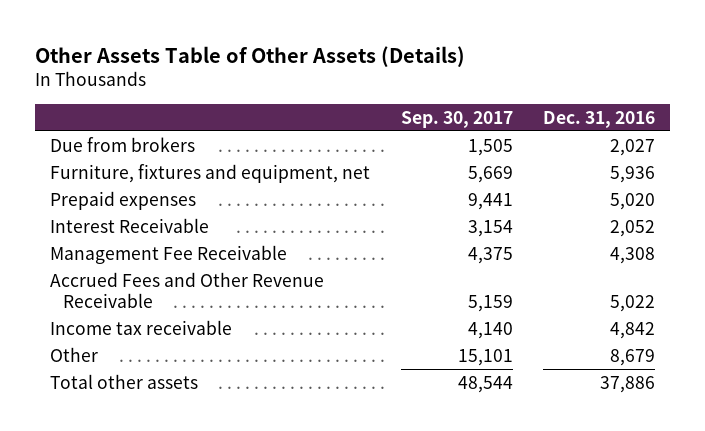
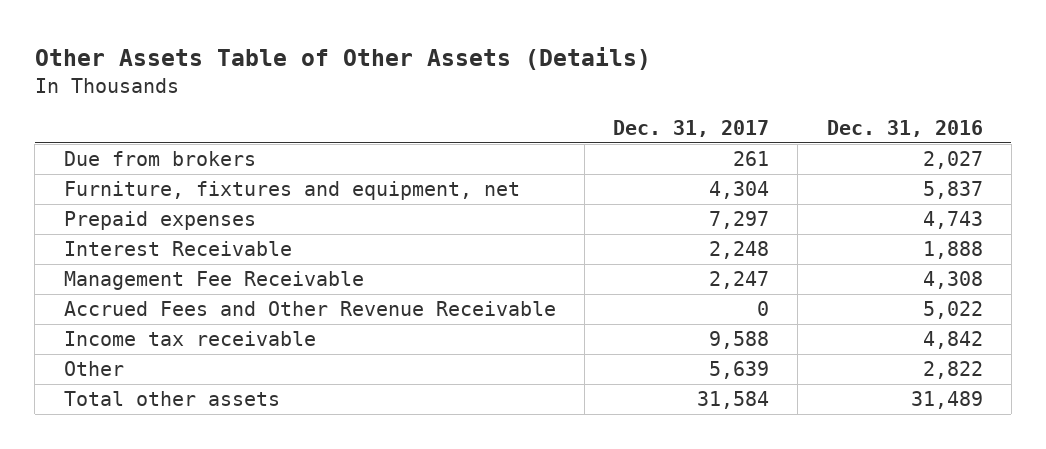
[400,110,513,128] Sep. 30, 2017 -> none
none -> [613,119,770,137] Dec. 31, 2017
[609,165,655,183] 5,936 -> [922,181,983,200] 5,837
[609,192,655,210] 5,020 -> [922,211,983,230] 4,743
[609,219,655,237] 2,052 -> [922,241,983,260] 1,888
[609,348,655,366] 8,679 -> [922,361,983,380] 2,822
[599,375,655,393] 37,886 -> [910,391,983,410] 31,489

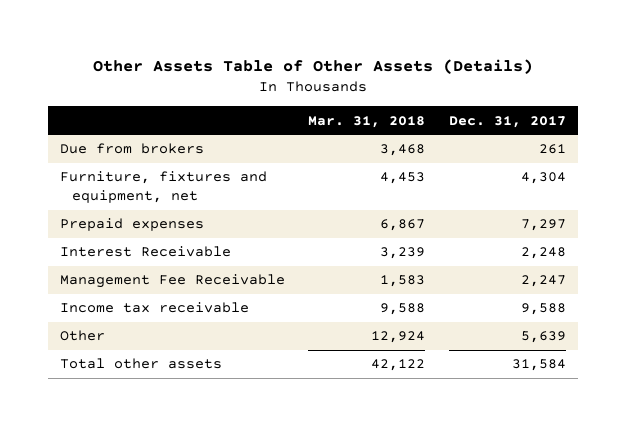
[826,119,983,137] Dec. 31, 2016 -> none
none -> [308,115,426,128] Mar. 31, 2018
[63,301,556,317] Accrued Fees and Other Revenue Receivable -> none

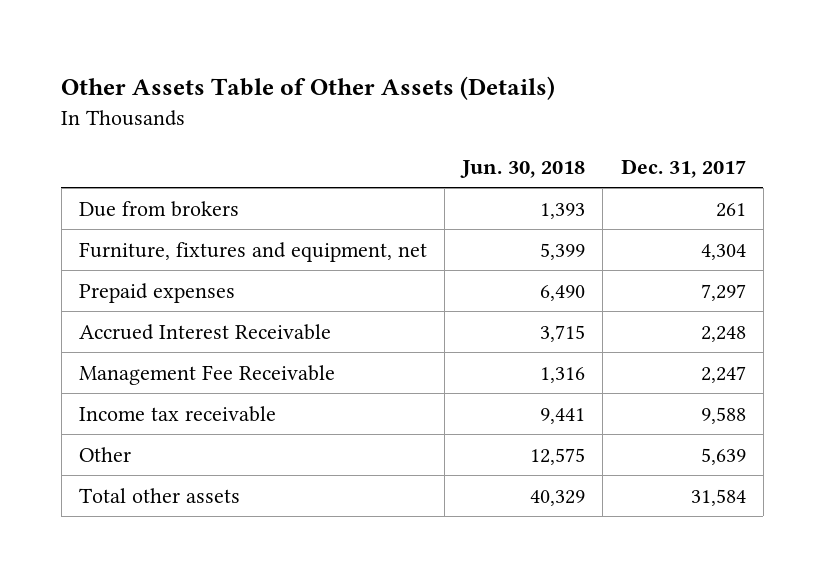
[308,115,426,128] Mar. 31, 2018 -> none
none -> [460,159,586,178] Jun. 30, 2018
[59,246,231,258] Interest Receivable -> [79,323,332,340] Accrued Interest Receivable

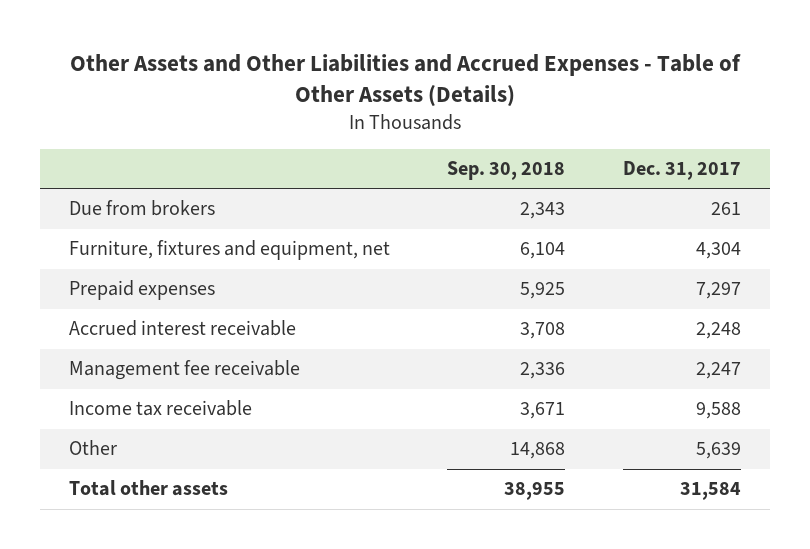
[61,76,556,101] Other Assets Table of Other Assets (Details) -> [69,54,741,108] Other Assets and Other Liabilities and Accrued Expenses - Table of Other Assets (Details)
[460,159,586,178] Jun. 30, 2018 -> none
none -> [447,161,566,181] Sep. 30, 2018
[79,323,332,340] Accrued Interest Receivable -> [69,320,297,337] Accrued interest receivable
[79,364,336,385] Management Fee Receivable -> [69,360,301,381] Management fee receivable

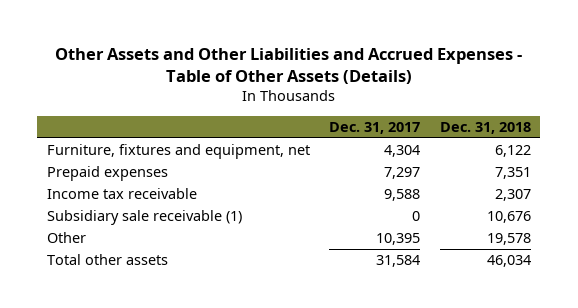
[447,161,566,181] Sep. 30, 2018 -> none
none -> [439,121,531,134] Dec. 31, 2018
[69,200,216,217] Due from brokers -> none
[69,320,297,337] Accrued interest receivable -> none
[69,360,301,381] Management fee receivable -> none
none -> [47,210,243,226] Subsidiary sale receivable (1)
[695,442,741,460] 5,639 -> [376,233,421,246] 10,395

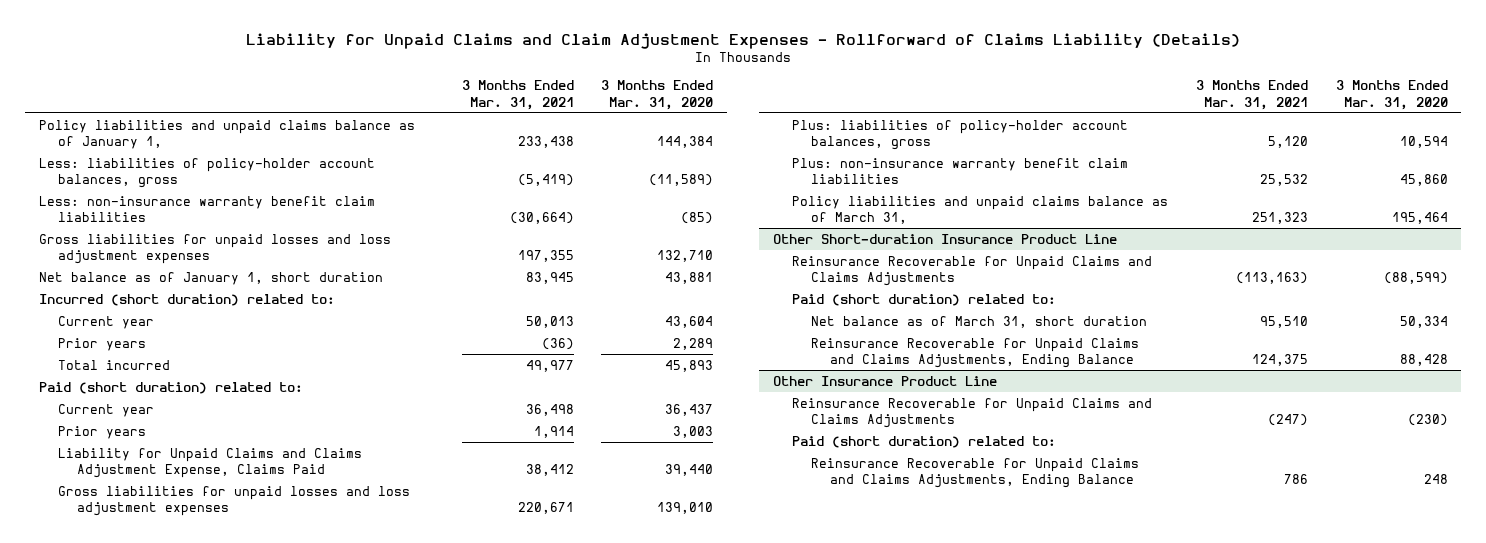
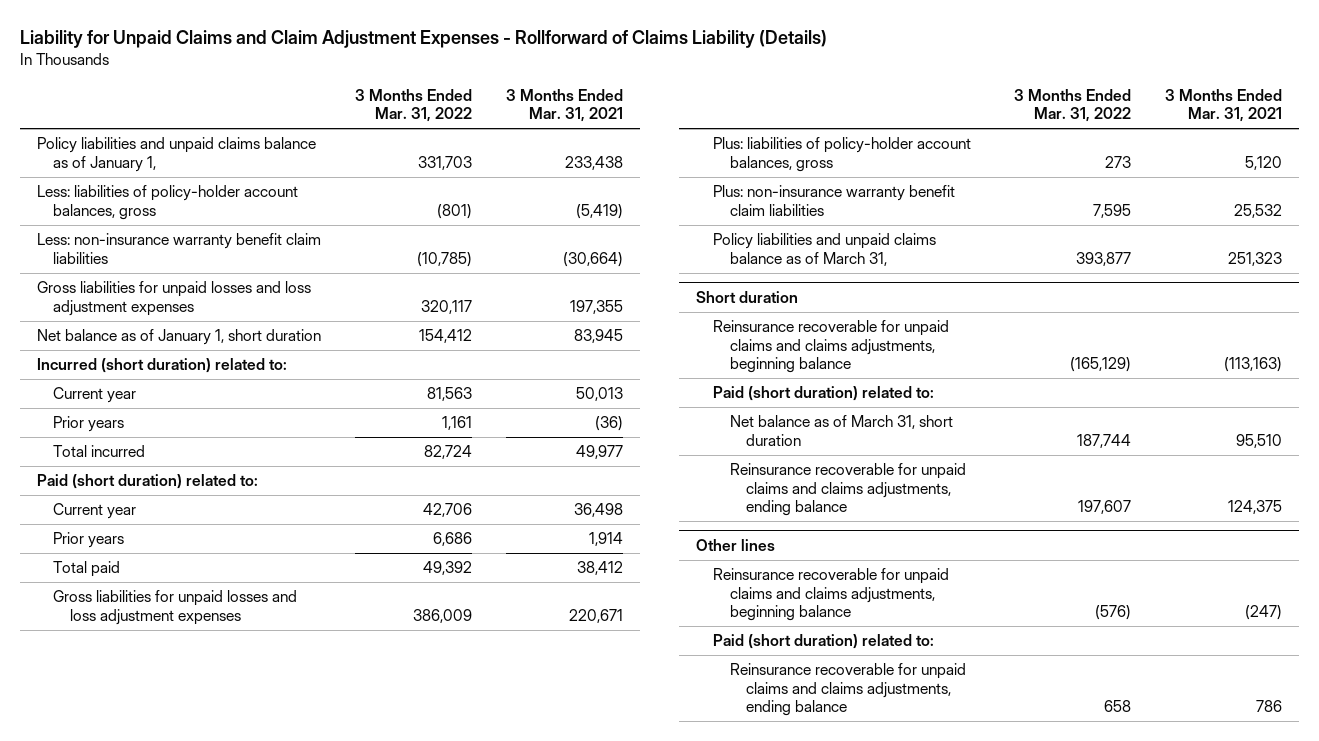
[601,80,714,110] 3 Months Ended Mar. 31, 2020 -> none
none -> [354,88,472,123] 3 Months Ended Mar. 31, 2022
[57,447,362,479] Liability for Unpaid Claims and Claims Adjustment Expense, Claims Paid -> [53,561,121,578] Total paid
[772,233,1117,244] Other Short-duration Insurance Product Line -> [695,290,798,303] Short duration
[791,255,1152,287] Reinsurance Recoverable for Unpaid Claims and Claims Adjustments -> [712,320,949,374] Reinsurance recoverable for unpaid claims and claims adjustments, beginning balance
[811,337,1140,369] Reinsurance Recoverable for Unpaid Claims and Claims Adjustments, Ending Balance -> [729,463,966,517] Reinsurance recoverable for unpaid claims and claims adjustments, ending balance
[772,375,997,386] Other Insurance Product Line -> [695,538,775,551] Other lines
[791,397,1152,429] Reinsurance Recoverable for Unpaid Claims and Claims Adjustments -> [712,568,949,622] Reinsurance recoverable for unpaid claims and claims adjustments, beginning balance
[811,457,1140,489] Reinsurance Recoverable for Unpaid Claims and Claims Adjustments, Ending Balance -> [729,663,966,717] Reinsurance recoverable for unpaid claims and claims adjustments, ending balance

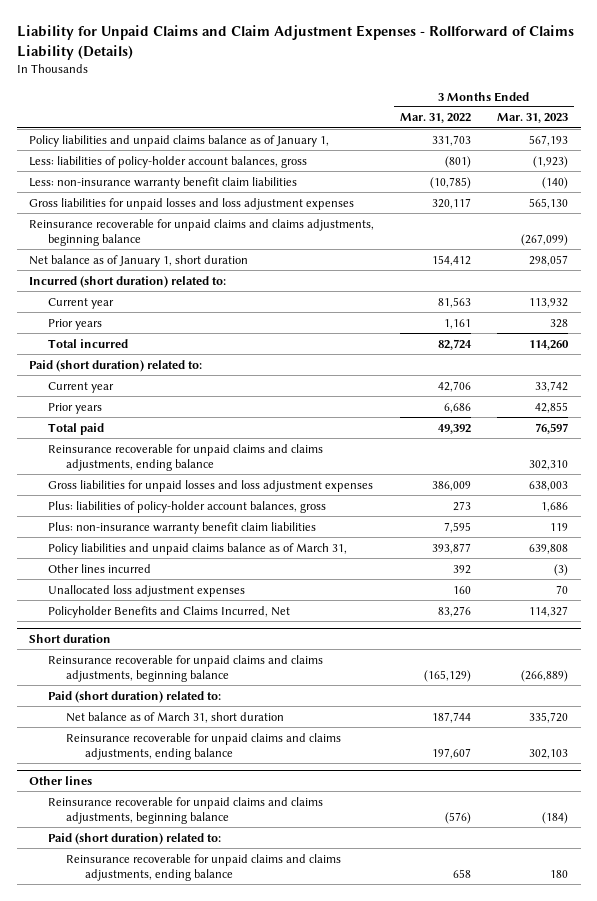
[505,88,623,123] 3 Months Ended Mar. 31, 2021 -> none
none -> [496,113,568,124] Mar. 31, 2023
none -> [29,218,375,246] Reinsurance recoverable for unpaid claims and claims adjustments, beginning balance
none -> [47,443,323,471] Reinsurance recoverable for unpaid claims and claims adjustments, ending balance
none -> [47,563,151,573] Other lines incurred
none -> [47,584,245,597] Unallocated loss adjustment expenses
none -> [47,605,290,618] Policyholder Benefits and Claims Incurred, Net

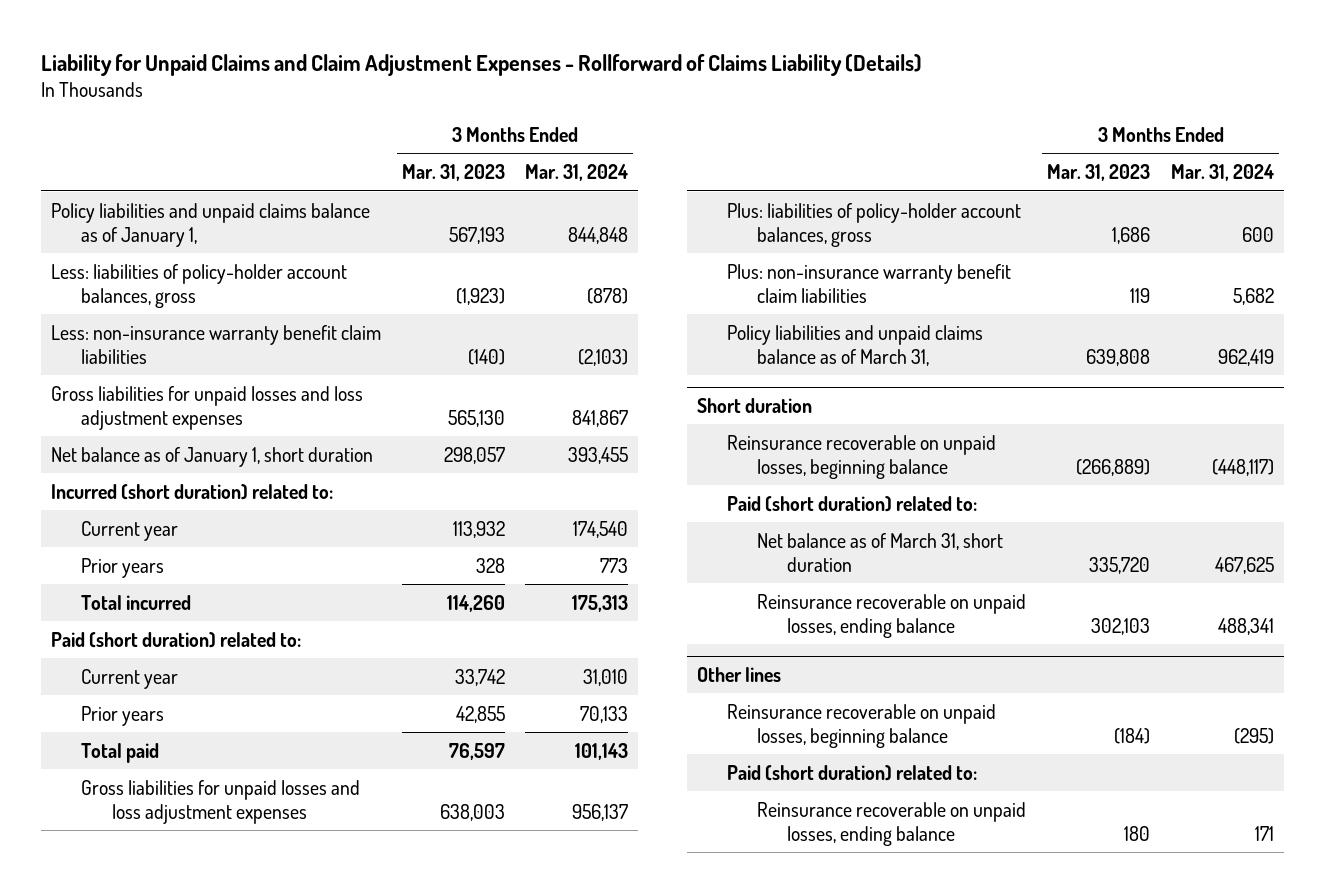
[400,113,472,124] Mar. 31, 2022 -> none
none -> [525,164,629,182] Mar. 31, 2024
[29,218,375,246] Reinsurance recoverable for unpaid claims and claims adjustments, beginning balance -> none
[47,443,323,471] Reinsurance recoverable for unpaid claims and claims adjustments, ending balance -> none
[47,563,151,573] Other lines incurred -> none
[47,584,245,597] Unallocated loss adjustment expenses -> none
[47,605,290,618] Policyholder Benefits and Claims Incurred, Net -> none
[47,654,323,682] Reinsurance recoverable for unpaid claims and claims adjustments, beginning balance -> [727,434,997,479] Reinsurance recoverable on unpaid losses, beginning balance
[66,732,342,760] Reinsurance recoverable for unpaid claims and claims adjustments, ending balance -> [757,593,1027,638] Reinsurance recoverable on unpaid losses, ending balance
[47,796,323,824] Reinsurance recoverable for unpaid claims and claims adjustments, beginning balance -> [727,703,997,748] Reinsurance recoverable on unpaid losses, beginning balance
[66,853,342,881] Reinsurance recoverable for unpaid claims and claims adjustments, ending balance -> [757,801,1027,846] Reinsurance recoverable on unpaid losses, ending balance

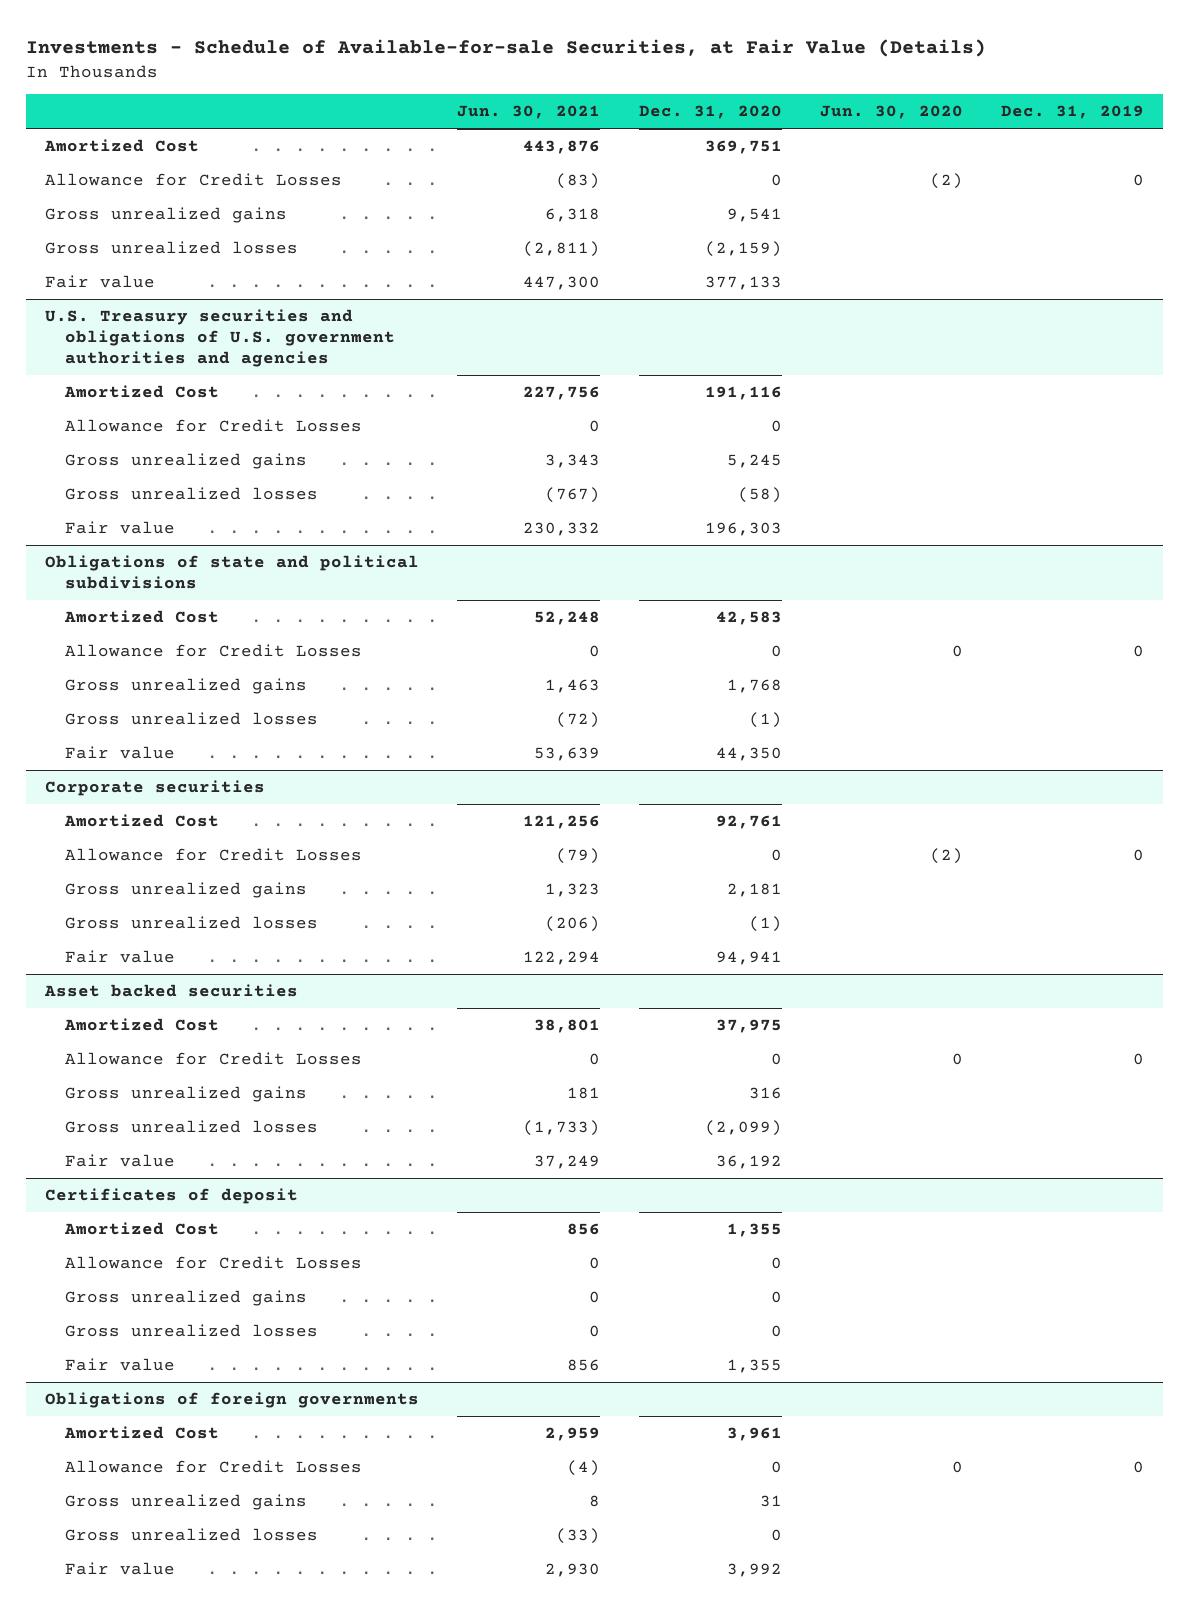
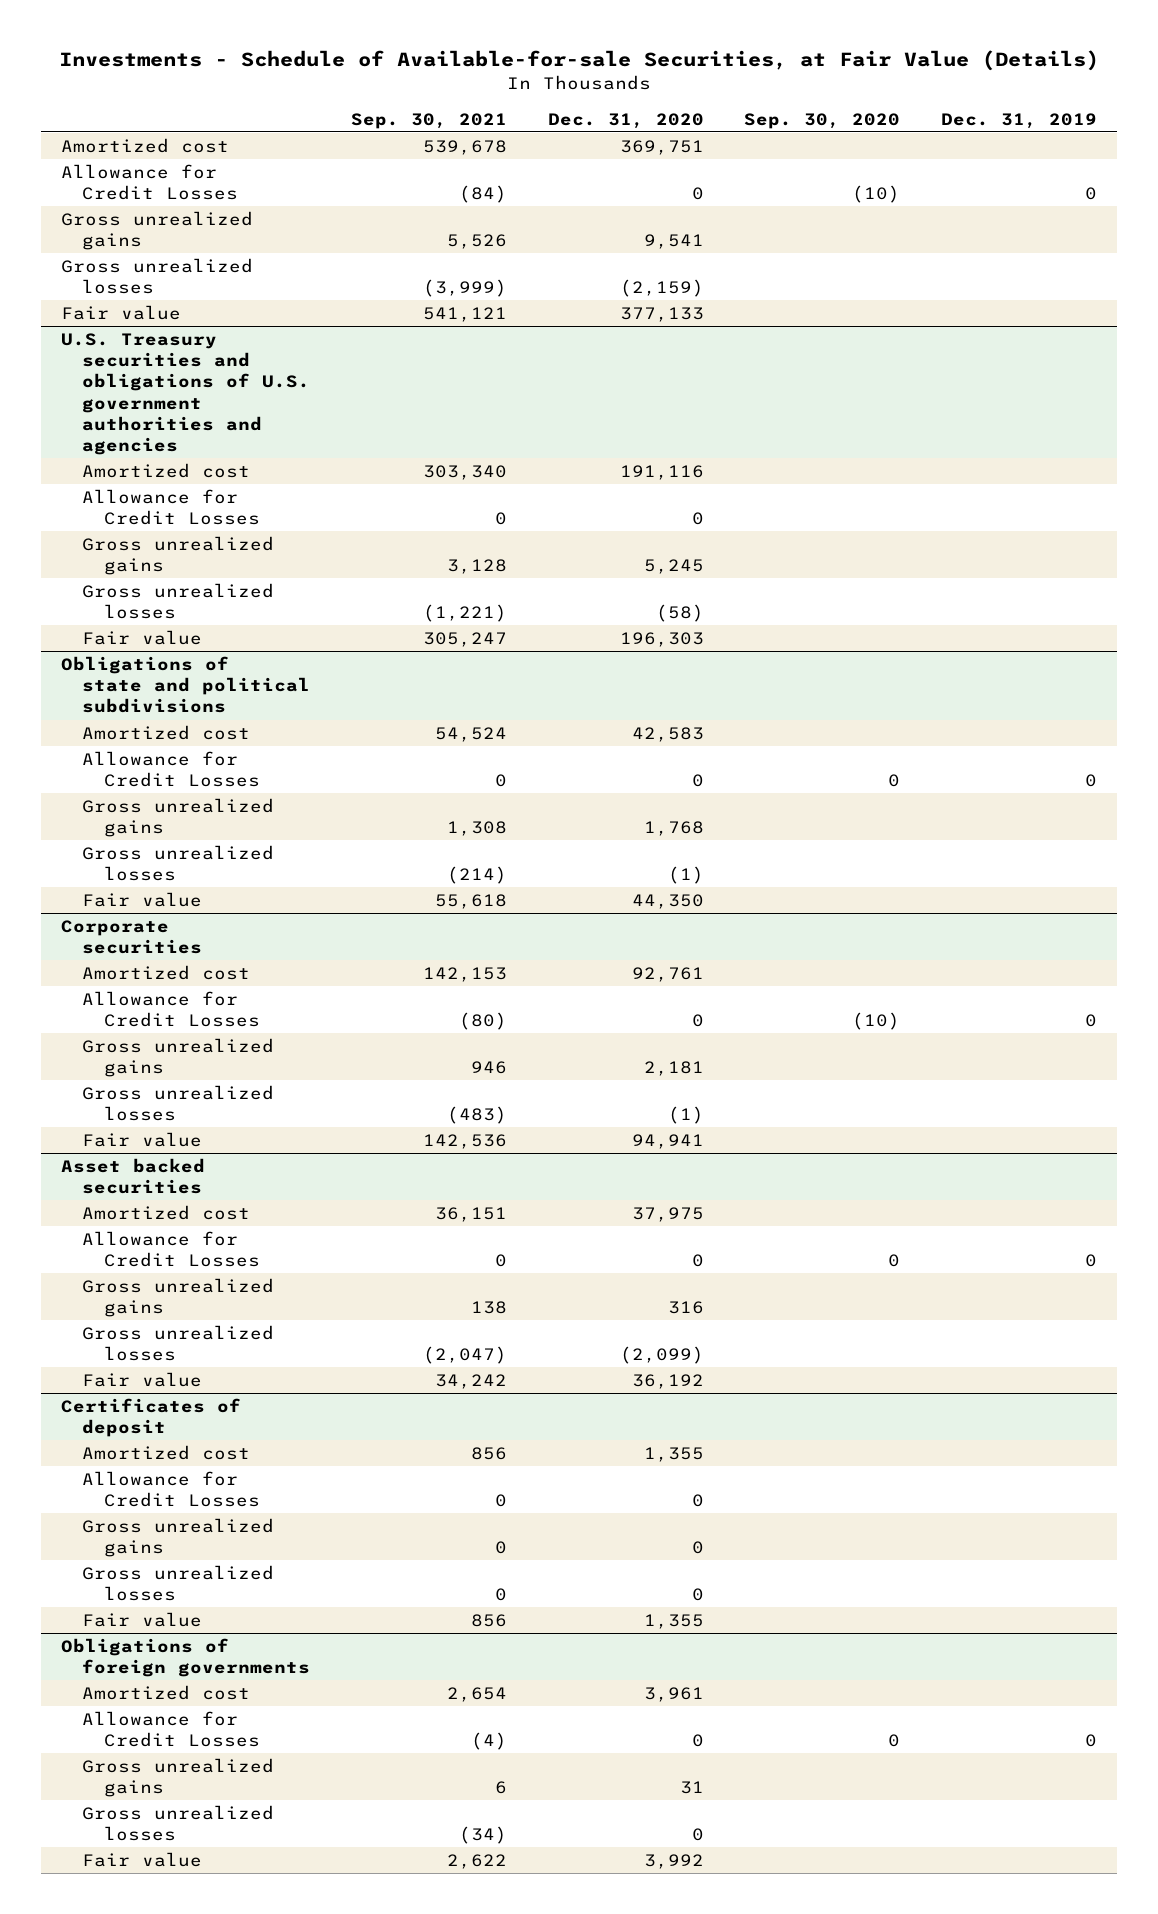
[457,105,601,120] Jun. 30, 2021 -> none
[819,105,963,120] Jun. 30, 2020 -> none
none -> [351,112,508,129] Sep. 30, 2021
none -> [744,112,901,129] Sep. 30, 2020
[44,139,200,153] Amortized Cost -> [60,137,229,153] Amortized cost
[64,385,220,399] Amortized Cost -> [82,462,251,478] Amortized cost
[64,610,220,624] Amortized Cost -> [82,724,251,740] Amortized cost
[64,814,220,828] Amortized Cost -> [82,964,251,980] Amortized cost
[64,1018,220,1032] Amortized Cost -> [82,1204,251,1220] Amortized cost
[64,1222,220,1236] Amortized Cost -> [82,1444,251,1460] Amortized cost
[64,1426,220,1440] Amortized Cost -> [82,1684,251,1700] Amortized cost

